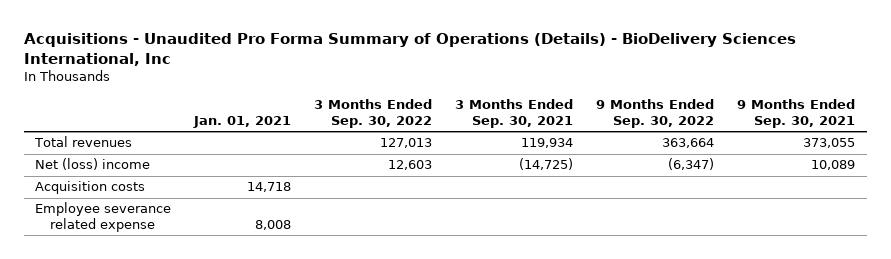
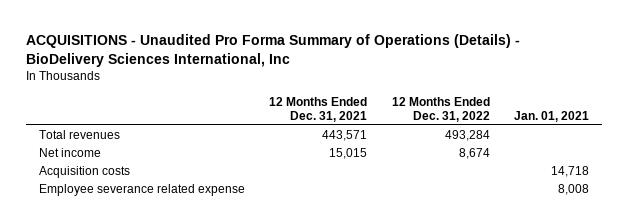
[23,32,796,66] Acquisitions - Unaudited Pro Forma Summary of Operations (Details) - BioDelivery Sciences International, Inc -> [26,34,521,67] ACQUISITIONS - Unaudited Pro Forma Summary of Operations (Details) - BioDelivery Sciences International, Inc
[314,99,433,128] 3 Months Ended Sep. 30, 2022 -> none
[455,99,574,128] 3 Months Ended Sep. 30, 2021 -> none
[596,99,715,128] 9 Months Ended Sep. 30, 2022 -> none
[737,99,856,128] 9 Months Ended Sep. 30, 2021 -> none
none -> [269,96,368,122] 12 Months Ended Dec. 31, 2021
none -> [391,96,490,122] 12 Months Ended Dec. 31, 2022
[35,158,151,171] Net (loss) income -> [38,148,101,158] Net income

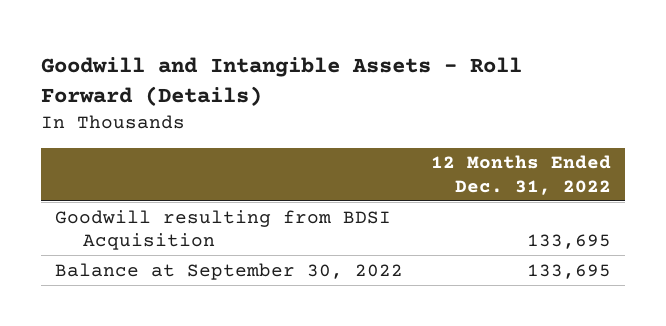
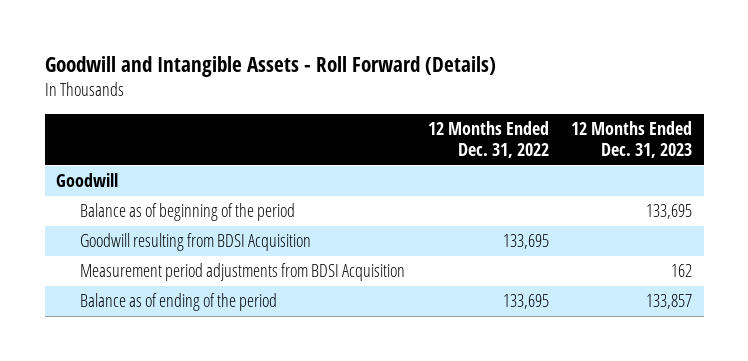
none -> [571,121,693,159] 12 Months Ended Dec. 31, 2023
none -> [55,173,118,188] Goodwill
none -> [80,203,296,222] Balance as of beginning of the period
none -> [80,263,406,282] Measurement period adjustments from BDSI Acquisition
[55,262,404,280] Balance at September 30, 2022 -> [80,293,278,312] Balance as of ending of the period

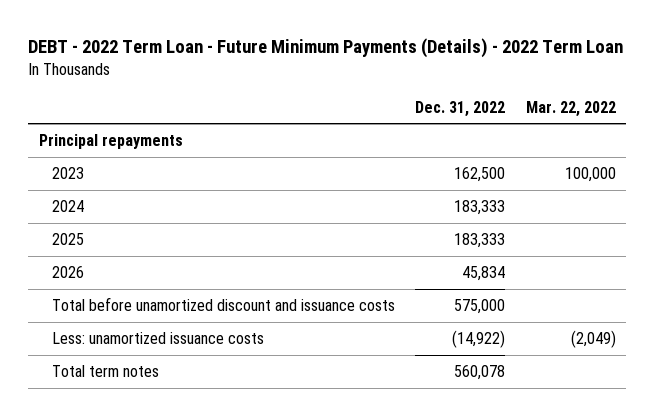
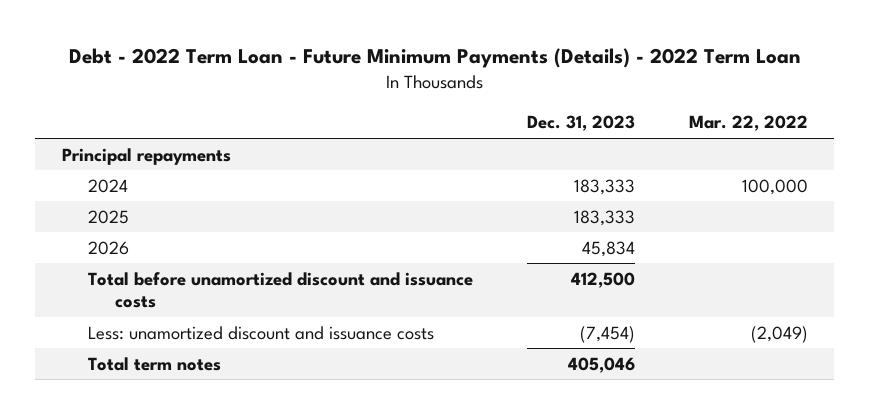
[28,38,624,59] DEBT - 2022 Term Loan - Future Minimum Payments (Details) - 2022 Term Loan -> [68,48,801,69] Debt - 2022 Term Loan - Future Minimum Payments (Details) - 2022 Term Loan
[415,100,506,117] Dec. 31, 2022 -> none
none -> [526,115,635,132] Dec. 31, 2023
[51,199,84,212] 2024 -> none
[51,166,84,179] 2023 -> [88,178,129,193] 2024
[51,331,264,344] Less: unamortized issuance costs -> [88,325,435,340] Less: unamortized discount and issuance costs

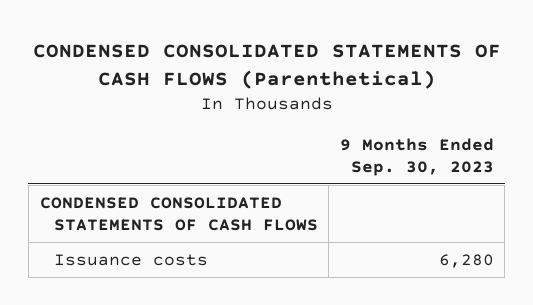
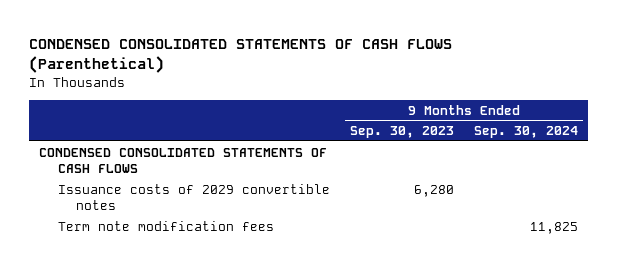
none -> [473,125,578,138] Sep. 30, 2024
[53,253,208,266] Issuance costs -> [57,183,330,211] Issuance costs of 2029 convertible notes
none -> [57,220,274,231] Term note modification fees

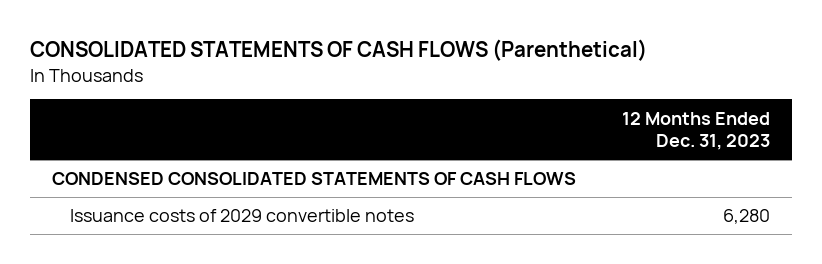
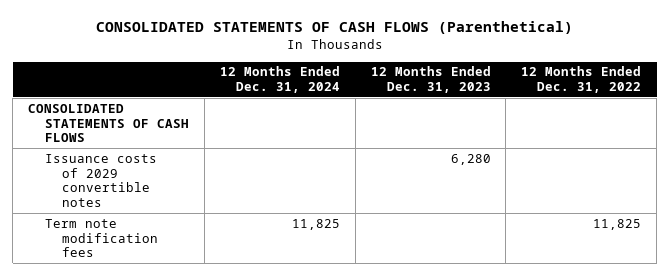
none -> [219,66,340,94] 12 Months Ended Dec. 31, 2024
none -> [521,66,642,94] 12 Months Ended Dec. 31, 2022
[52,172,577,186] CONDENSED CONSOLIDATED STATEMENTS OF CASH FLOWS -> [28,103,190,143] CONSOLIDATED STATEMENTS OF CASH FLOWS
none -> [45,218,159,258] Term note modification fees

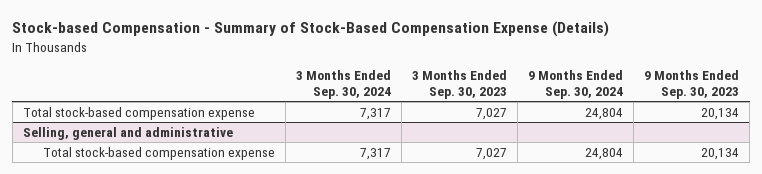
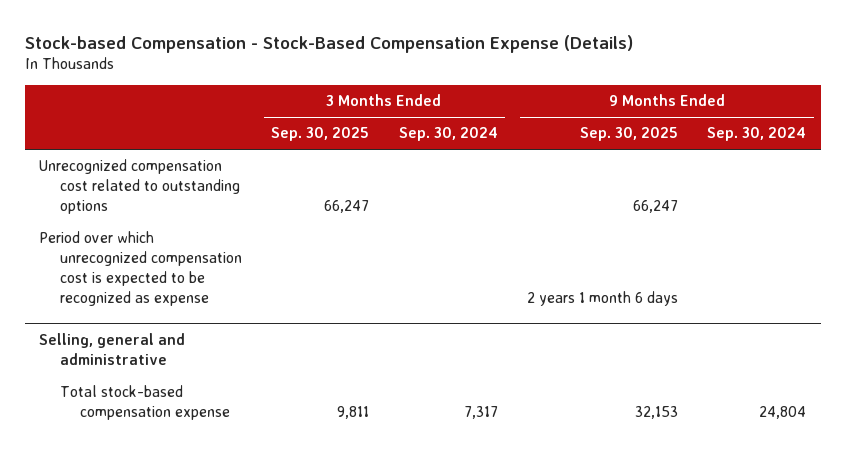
[12,21,610,38] Stock-based Compensation - Summary of Stock-Based Compensation Expense (Details) -> [24,34,633,53] Stock-based Compensation - Stock-Based Compensation Expense (Details)
[412,69,508,100] 3 Months Ended Sep. 30, 2023 -> none
[644,69,740,100] 9 Months Ended Sep. 30, 2023 -> none
none -> [271,127,370,142] Sep. 30, 2025
none -> [580,127,679,142] Sep. 30, 2025
[22,106,255,120] Total stock-based compensation expense -> none
none -> [39,159,240,215] Unrecognized compensation cost related to outstanding options
none -> [39,231,242,307] Period over which unrecognized compensation cost is expected to be recognized as expense

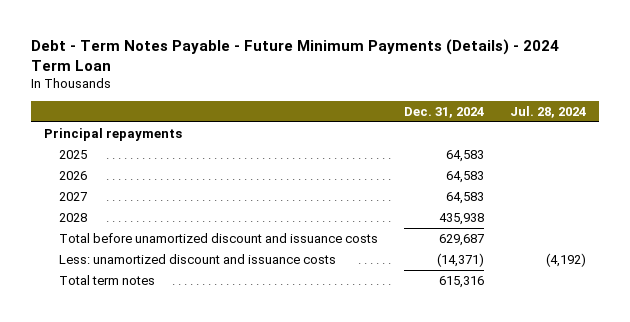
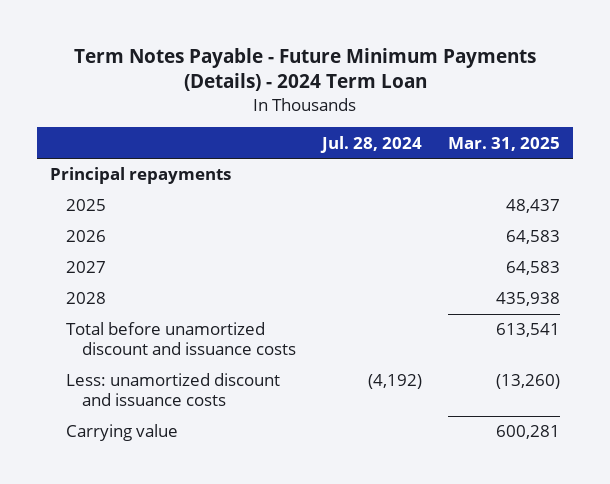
[30,38,559,71] Debt - Term Notes Payable - Future Minimum Payments (Details) - 2024 Term Loan -> [74,47,537,92] Term Notes Payable - Future Minimum Payments (Details) - 2024 Term Loan
[403,107,484,119] Dec. 31, 2024 -> none
none -> [447,136,560,151] Mar. 31, 2025
[58,274,155,285] Total term notes -> [65,424,178,442] Carrying value

